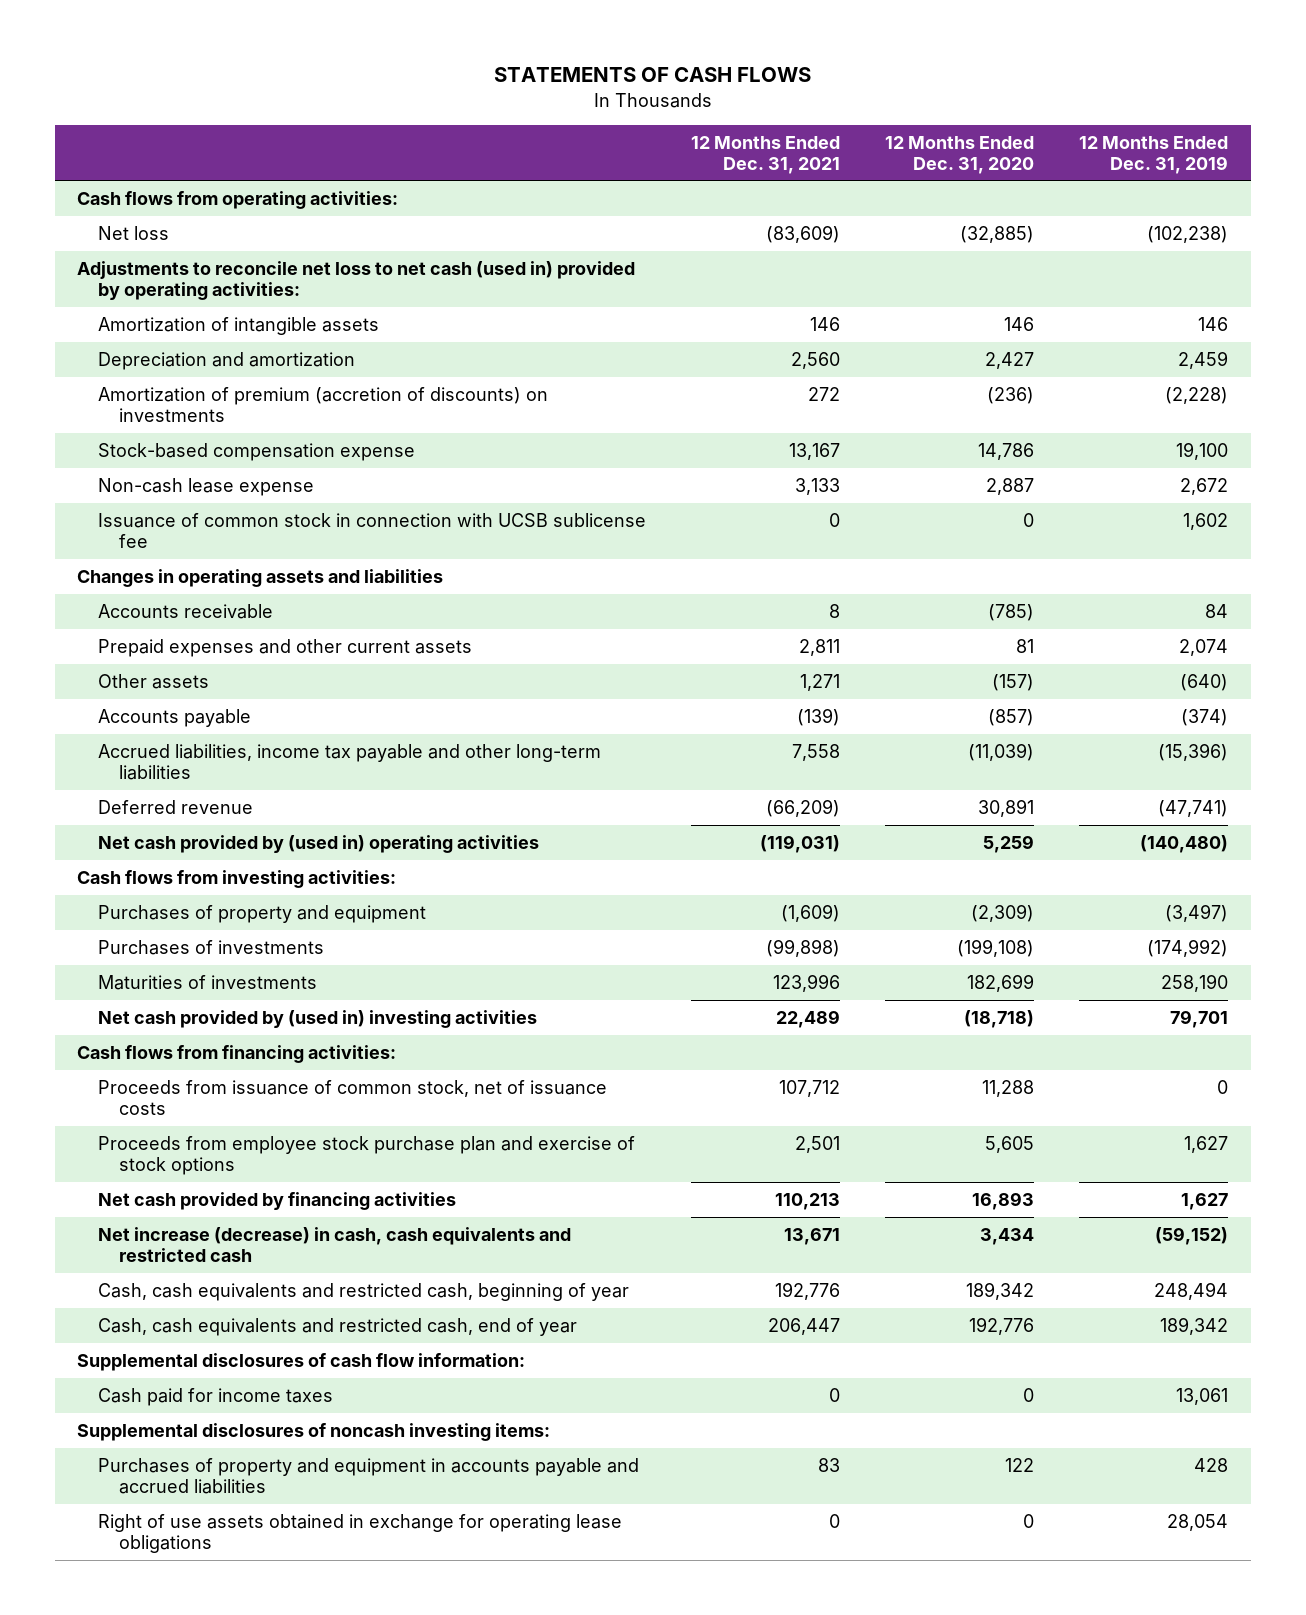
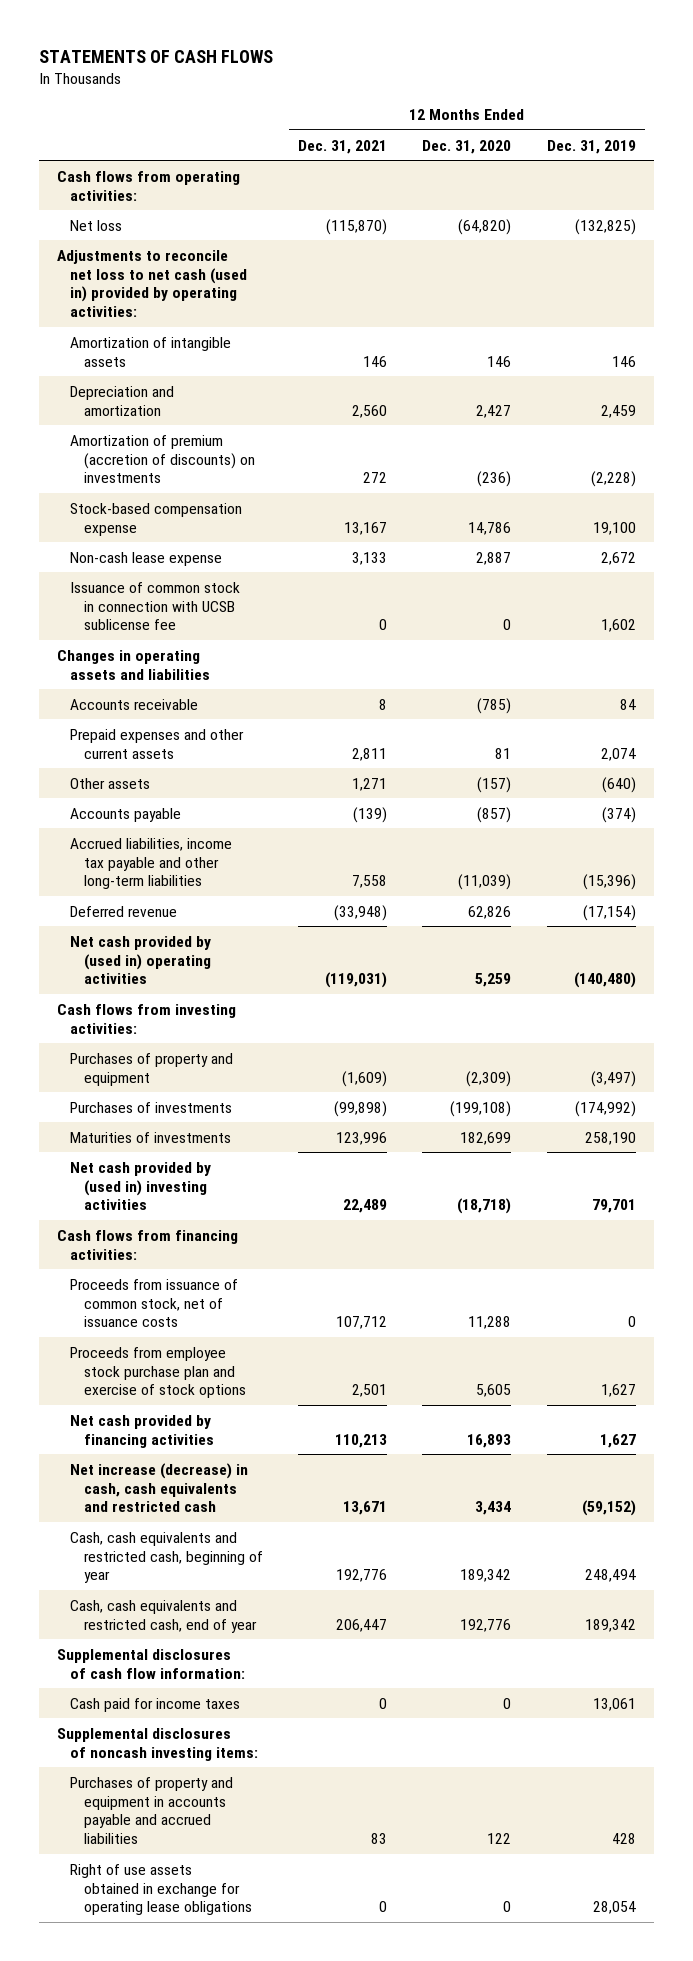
[766,224,841,243] (83,609) -> [326,218,388,235] (115,870)
[960,225,1035,243] (32,885) -> [458,218,512,235] (64,820)
[1147,225,1229,243] (102,238) -> [574,218,636,235] (132,825)
[766,798,841,817] (66,209) -> [334,904,388,921] (33,948)
[978,798,1035,817] 30,891 -> [468,905,512,919] 62,826
[1158,799,1229,817] (47,741) -> [582,904,636,921] (17,154)

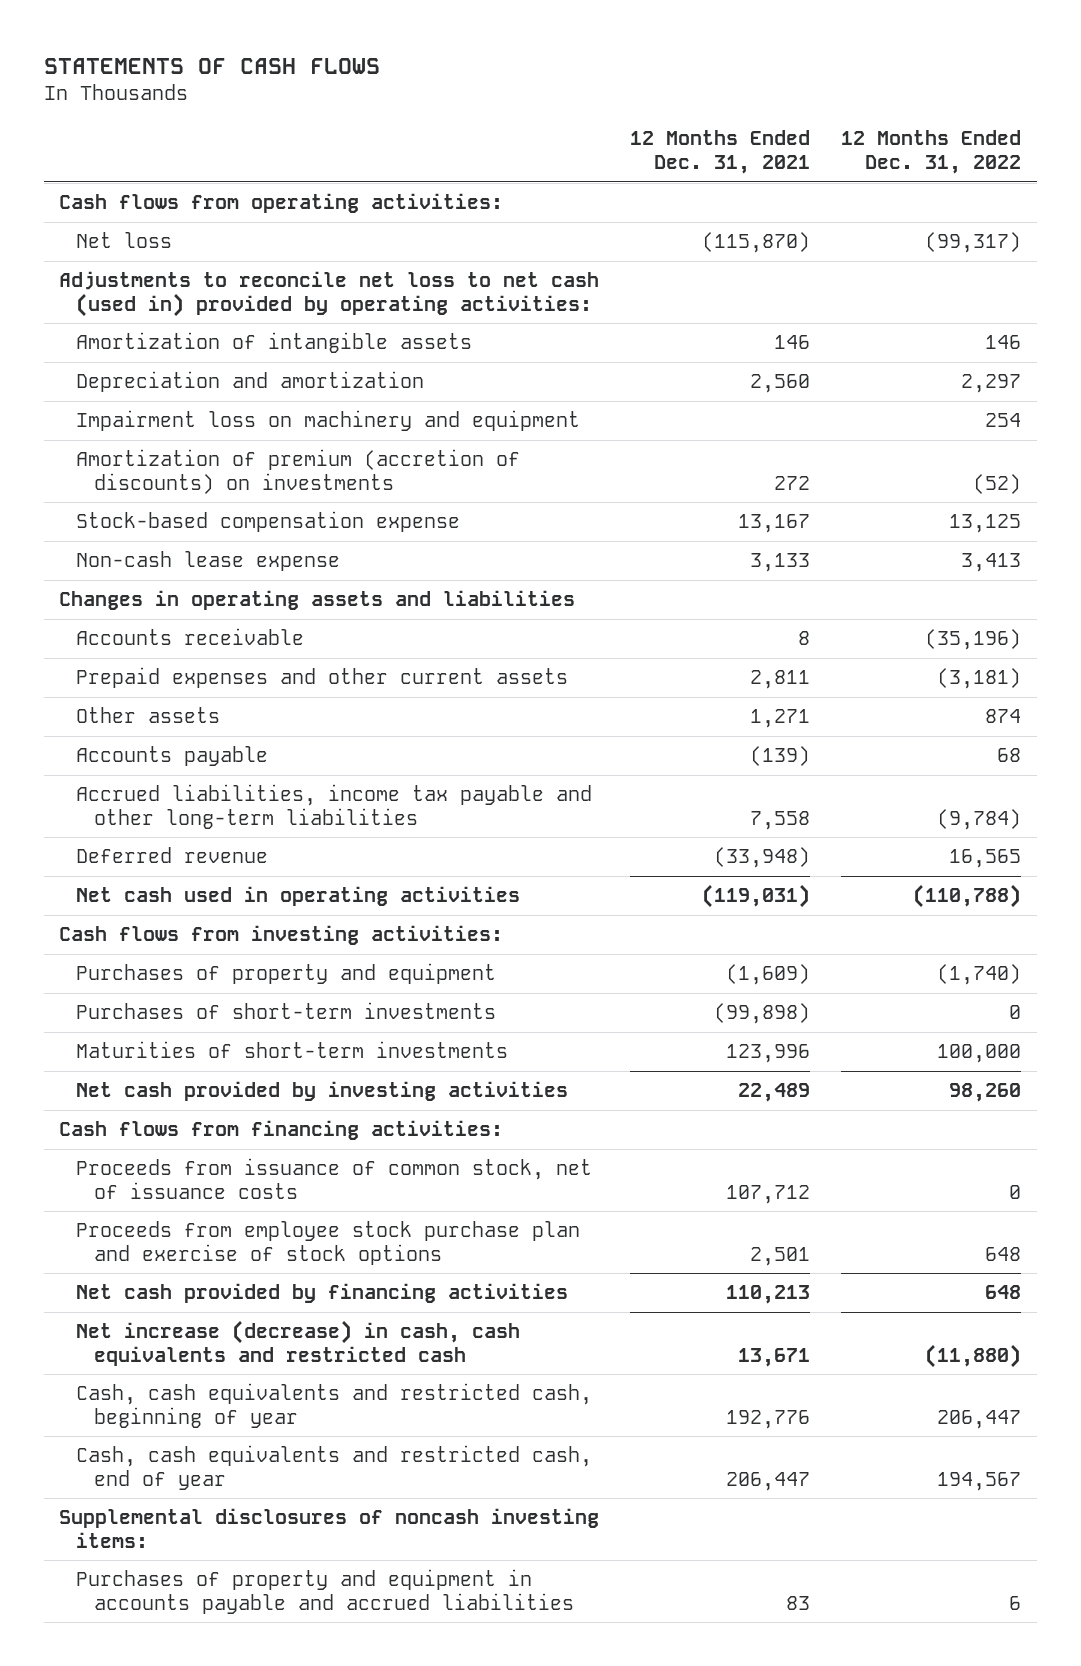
[422,139,512,154] Dec. 31, 2020 -> none
[546,139,636,154] Dec. 31, 2019 -> none
none -> [841,130,1022,175] 12 Months Ended Dec. 31, 2022
none -> [76,410,581,432] Impairment loss on machinery and equipment
[70,581,241,631] Issuance of common stock in connection with UCSB sublicense fee -> none
[70,935,212,985] Net cash provided by (used in) operating activities -> [76,886,521,907] Net cash used in operating activities
[70,1101,233,1113] Purchases of investments -> [76,1002,497,1020] Purchases of short-term investments
[70,1131,232,1143] Maturities of investments -> [76,1041,509,1059] Maturities of short-term investments
[70,1161,212,1211] Net cash provided by (used in) investing activities -> [76,1081,569,1102] Net cash provided by investing activities
[56,1648,246,1679] Supplemental disclosures of cash flow information: -> none
[70,1697,241,1712] Cash paid for income taxes -> none
[70,1863,252,1916] Right of use assets obtained in exchange for operating lease obligations -> none

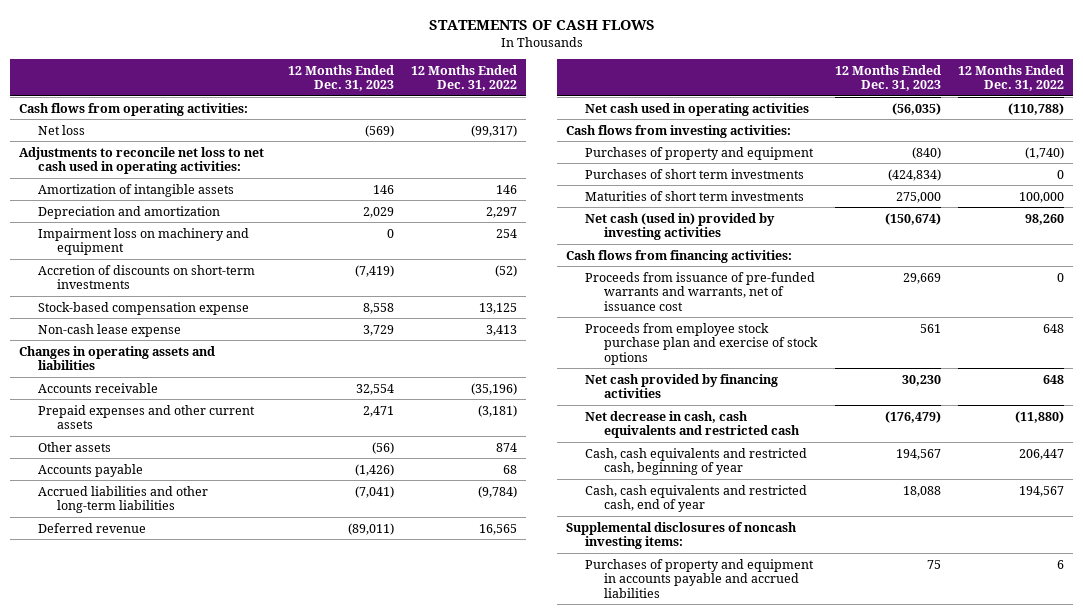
[630,130,811,175] 12 Months Ended Dec. 31, 2021 -> none
none -> [287,64,394,92] 12 Months Ended Dec. 31, 2023
[59,271,600,317] Adjustments to reconcile net loss to net cash (used in) provided by operating activities: -> [19,146,265,175] Adjustments to reconcile net loss to net cash used in operating activities:
[76,449,521,494] Amortization of premium (accretion of discounts) on investments -> [38,264,256,290] Accretion of discounts on short-term investments
[76,784,593,829] Accrued liabilities, income tax payable and other long-term liabilities -> [38,485,209,514] Accrued liabilities and other long-term liabilities
[76,1002,497,1020] Purchases of short-term investments -> [585,168,805,179] Purchases of short term investments
[76,1041,509,1059] Maturities of short-term investments -> [585,190,805,201] Maturities of short term investments
[76,1081,569,1102] Net cash provided by investing activities -> [585,212,776,241] Net cash (used in) provided by investing activities
[76,1158,593,1199] Proceeds from issuance of common stock, net of issuance costs -> [585,271,816,311] Proceeds from issuance of pre-funded warrants and warrants, net of issuance cost
[76,1320,521,1366] Net increase (decrease) in cash, cash equivalents and restricted cash -> [585,410,801,439] Net decrease in cash, cash equivalents and restricted cash

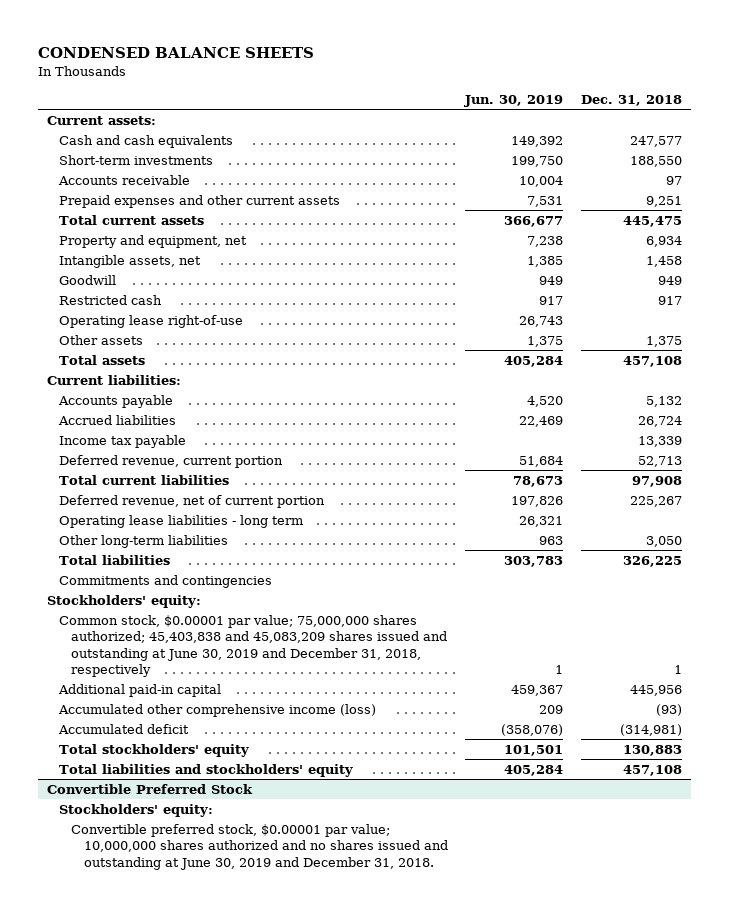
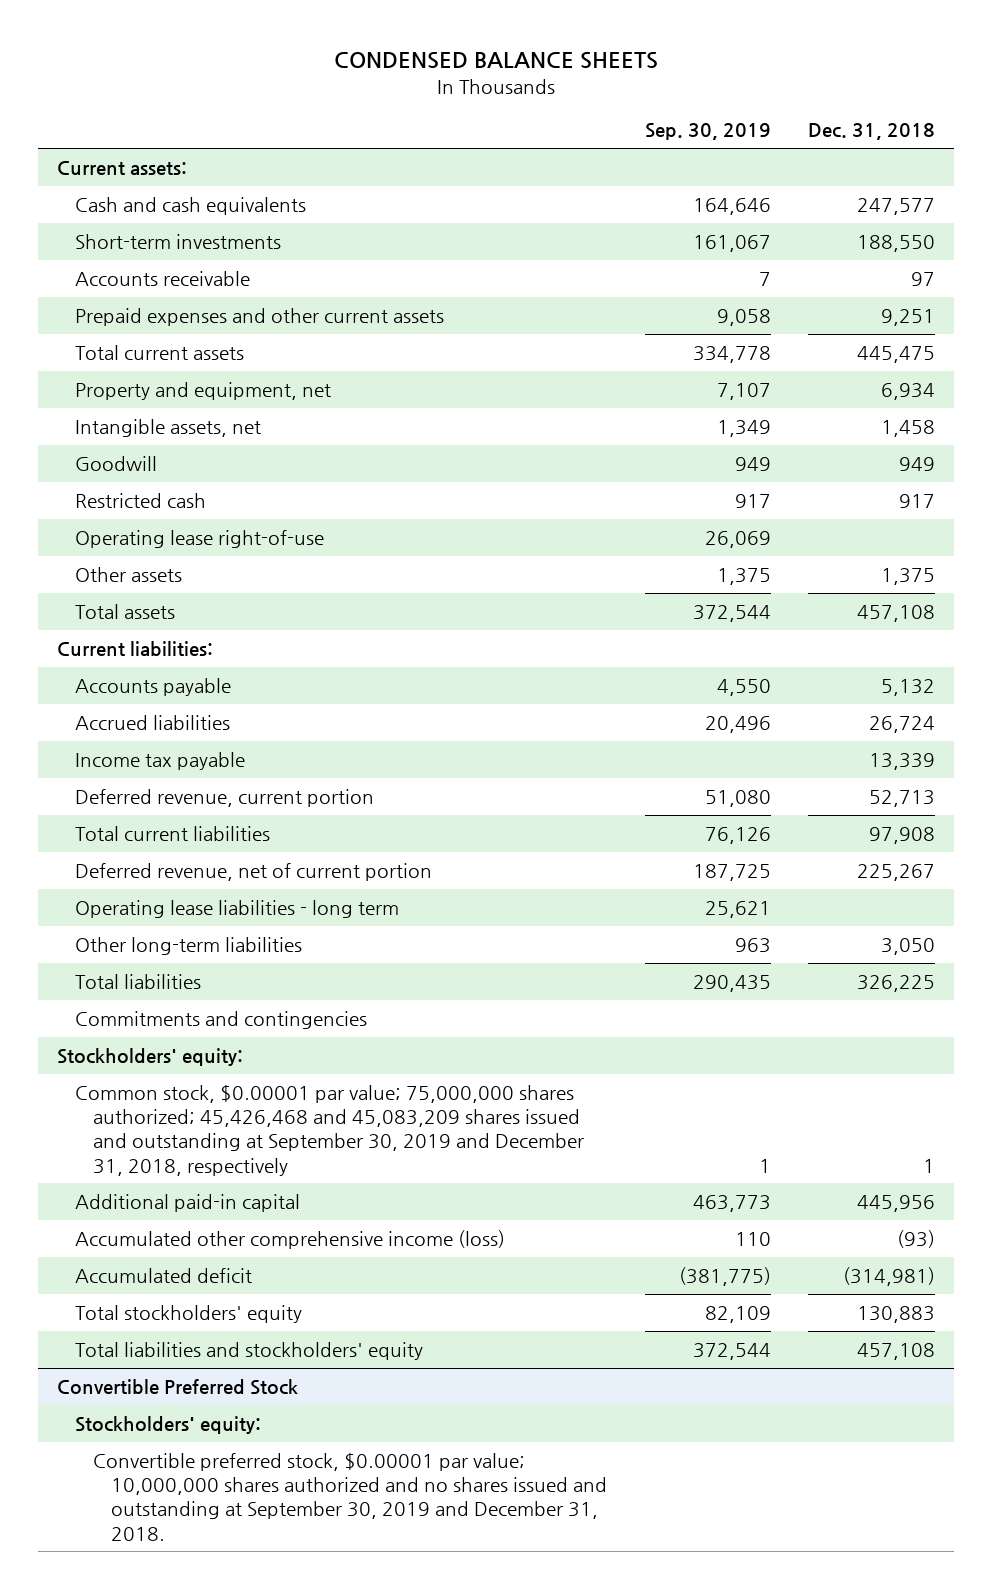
[464,94,564,107] Jun. 30, 2019 -> none
none -> [644,123,771,141] Sep. 30, 2019
[59,614,448,677] Common stock, $0.00001 par value; 75,000,000 shares authorized; 45,403,838 and 45,083,209 shares issued and outstanding at June 30, 2019 and December 31, 2018, respectively -> [74,1084,584,1176] Common stock, $0.00001 par value; 75,000,000 shares authorized; 45,426,468 and 45,083,209 shares issued and outstanding at September 30, 2019 and December 31, 2018, respectively
[71,823,448,870] Convertible preferred stock, $0.00001 par value; 10,000,000 shares authorized and no shares issued and outstanding at June 30, 2019 and December 31, 2018. -> [92,1452,608,1541] Convertible preferred stock, $0.00001 par value; 10,000,000 shares authorized and no shares issued and outstanding at September 30, 2019 and December 31, 2018.

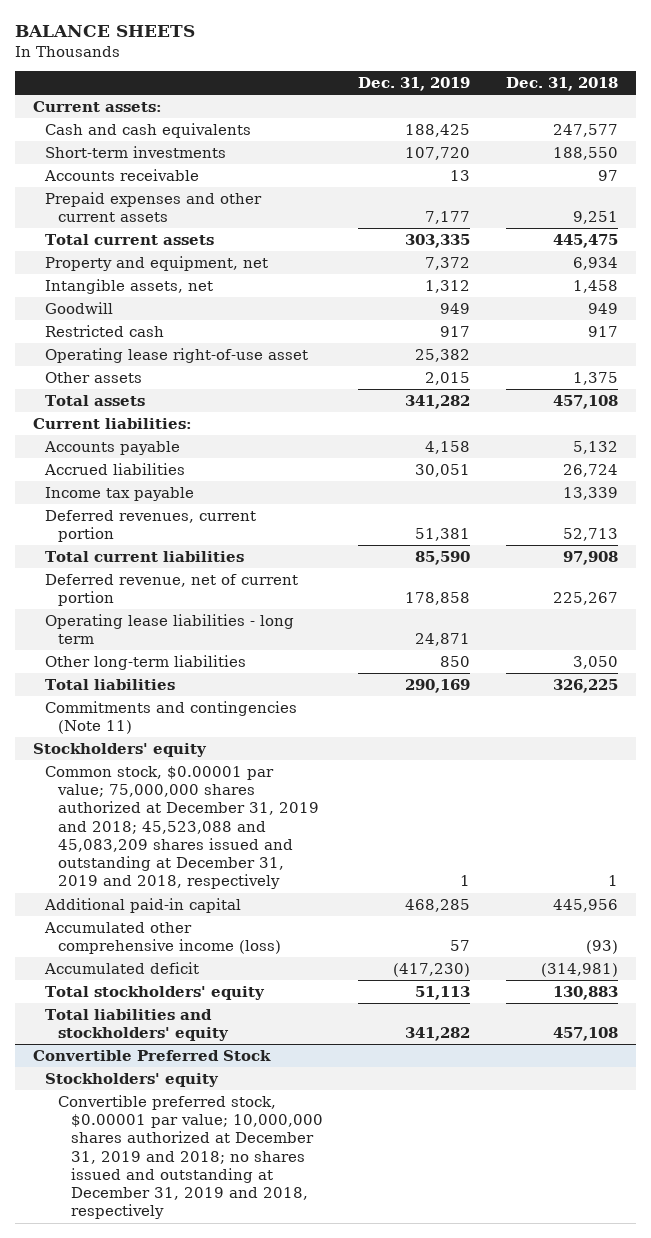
[333,52,658,70] CONDENSED BALANCE SHEETS -> [14,25,195,38] BALANCE SHEETS
[644,123,771,141] Sep. 30, 2019 -> none
none -> [358,76,471,91] Dec. 31, 2019
[74,529,324,548] Operating lease right-of-use -> [45,347,309,363] Operating lease right-of-use asset
[74,788,374,807] Deferred revenue, current portion -> [45,509,257,543] Deferred revenues, current portion
[74,1010,367,1029] Commitments and contingencies -> [45,700,298,735] Commitments and contingencies (Note 11)
[56,1047,243,1066] Stockholders' equity: -> [32,742,207,757] Stockholders' equity
[74,1084,584,1176] Common stock, $0.00001 par value; 75,000,000 shares authorized; 45,426,468 and 45,083,209 shares issued and outstanding at September 30, 2019 and December 31, 2018, respectively -> [45,765,320,890] Common stock, $0.00001 par value; 75,000,000 shares authorized at December 31, 2019 and 2018; 45,523,088 and 45,083,209 shares issued and outstanding at December 31, 2019 and 2018, respectively
[74,1415,261,1434] Stockholders' equity: -> [45,1072,220,1087] Stockholders' equity
[92,1452,608,1541] Convertible preferred stock, $0.00001 par value; 10,000,000 shares authorized and no shares issued and outstanding at September 30, 2019 and December 31, 2018. -> [58,1094,323,1220] Convertible preferred stock, $0.00001 par value; 10,000,000 shares authorized at December 31, 2019 and 2018; no shares issued and outstanding at December 31, 2019 and 2018, respectively

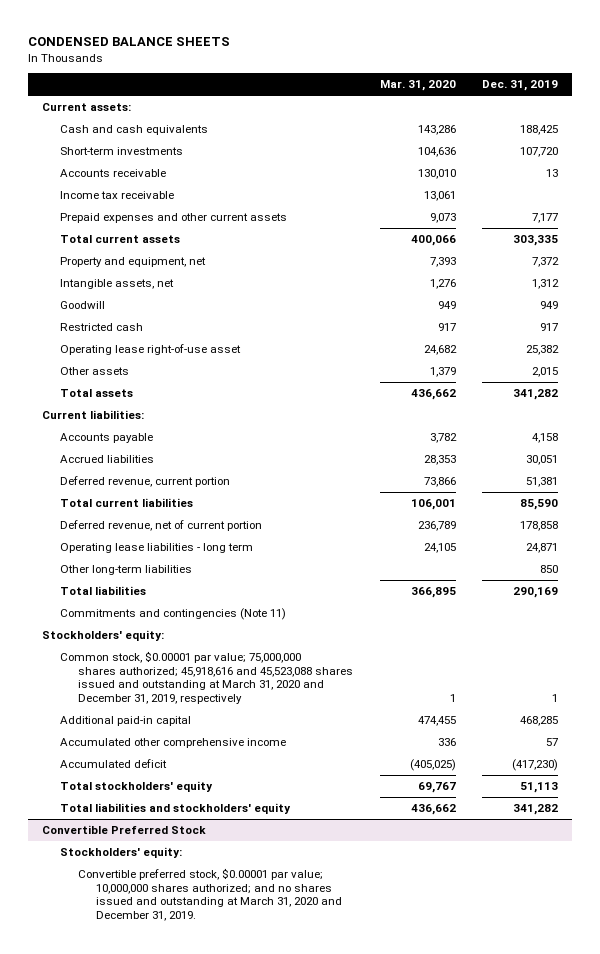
[14,25,195,38] BALANCE SHEETS -> [28,37,231,47] CONDENSED BALANCE SHEETS
[506,76,619,91] Dec. 31, 2018 -> none
none -> [379,80,456,92] Mar. 31, 2020
none -> [59,191,174,200] Income tax receivable
[45,486,195,501] Income tax payable -> none
[45,509,257,543] Deferred revenues, current portion -> [59,476,230,488] Deferred revenue, current portion
[32,742,207,757] Stockholders' equity -> [41,630,164,642] Stockholders' equity:
[45,765,320,890] Common stock, $0.00001 par value; 75,000,000 shares authorized at December 31, 2019 and 2018; 45,523,088 and 45,083,209 shares issued and outstanding at December 31, 2019 and 2018, respectively -> [59,651,353,704] Common stock, $0.00001 par value; 75,000,000 shares authorized; 45,918,616 and 45,523,088 shares issued and outstanding at March 31, 2020 and December 31, 2019, respectively
[44,921,282,955] Accumulated other comprehensive income (loss) -> [59,738,286,749] Accumulated other comprehensive income
[45,1072,220,1087] Stockholders' equity -> [59,847,182,859] Stockholders' equity:
[58,1094,323,1220] Convertible preferred stock, $0.00001 par value; 10,000,000 shares authorized at December 31, 2019 and 2018; no shares issued and outstanding at December 31, 2019 and 2018, respectively -> [77,868,342,921] Convertible preferred stock, $0.00001 par value; 10,000,000 shares authorized; and no shares issued and outstanding at March 31, 2020 and December 31, 2019.

